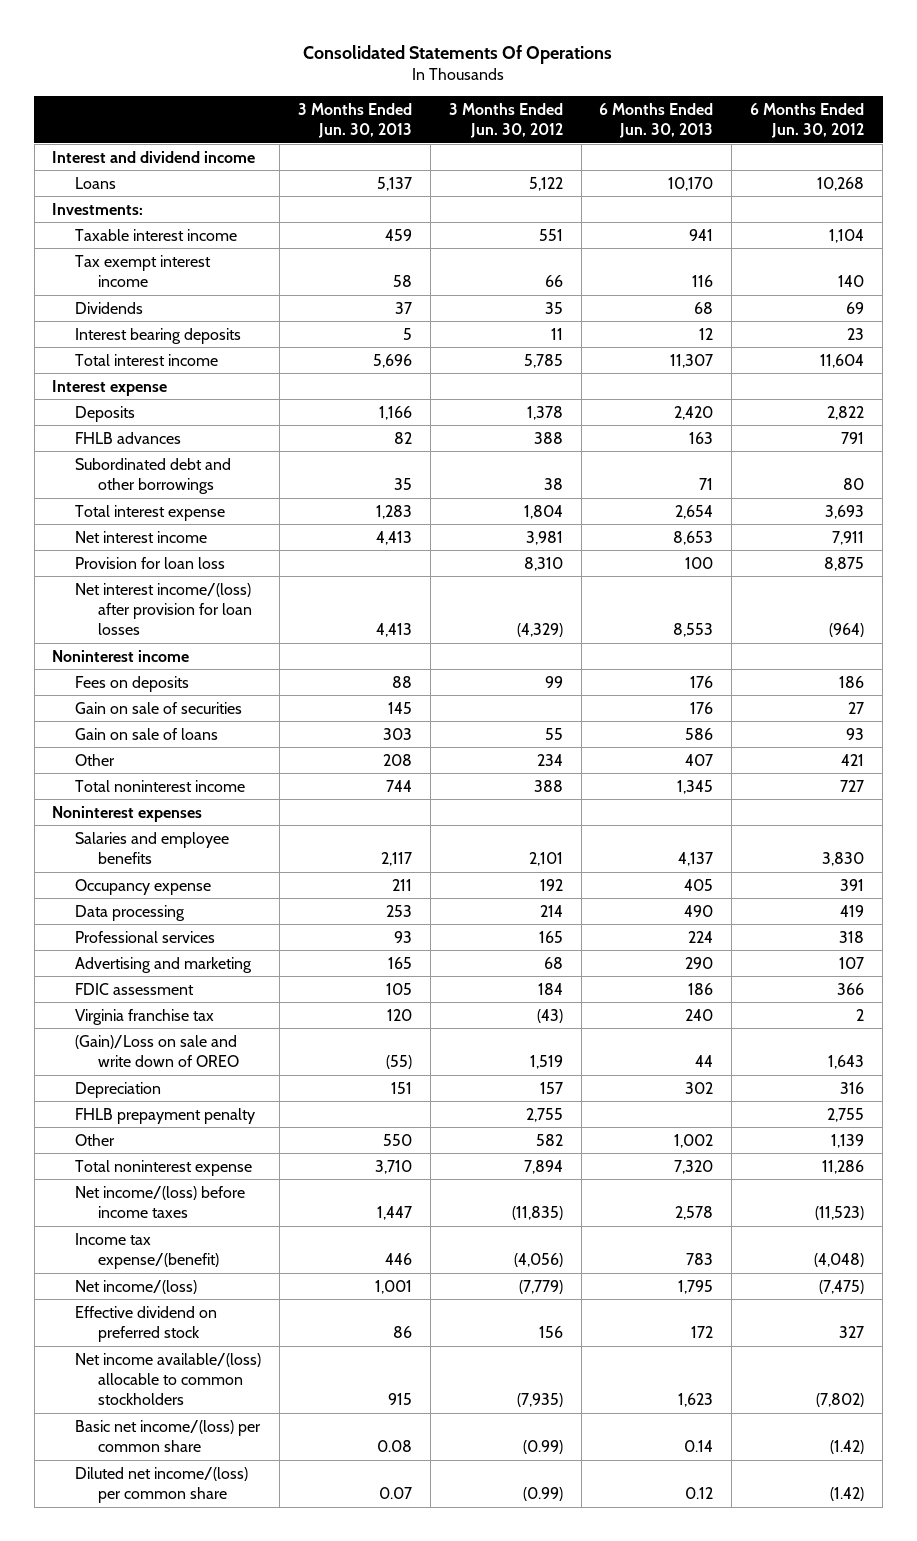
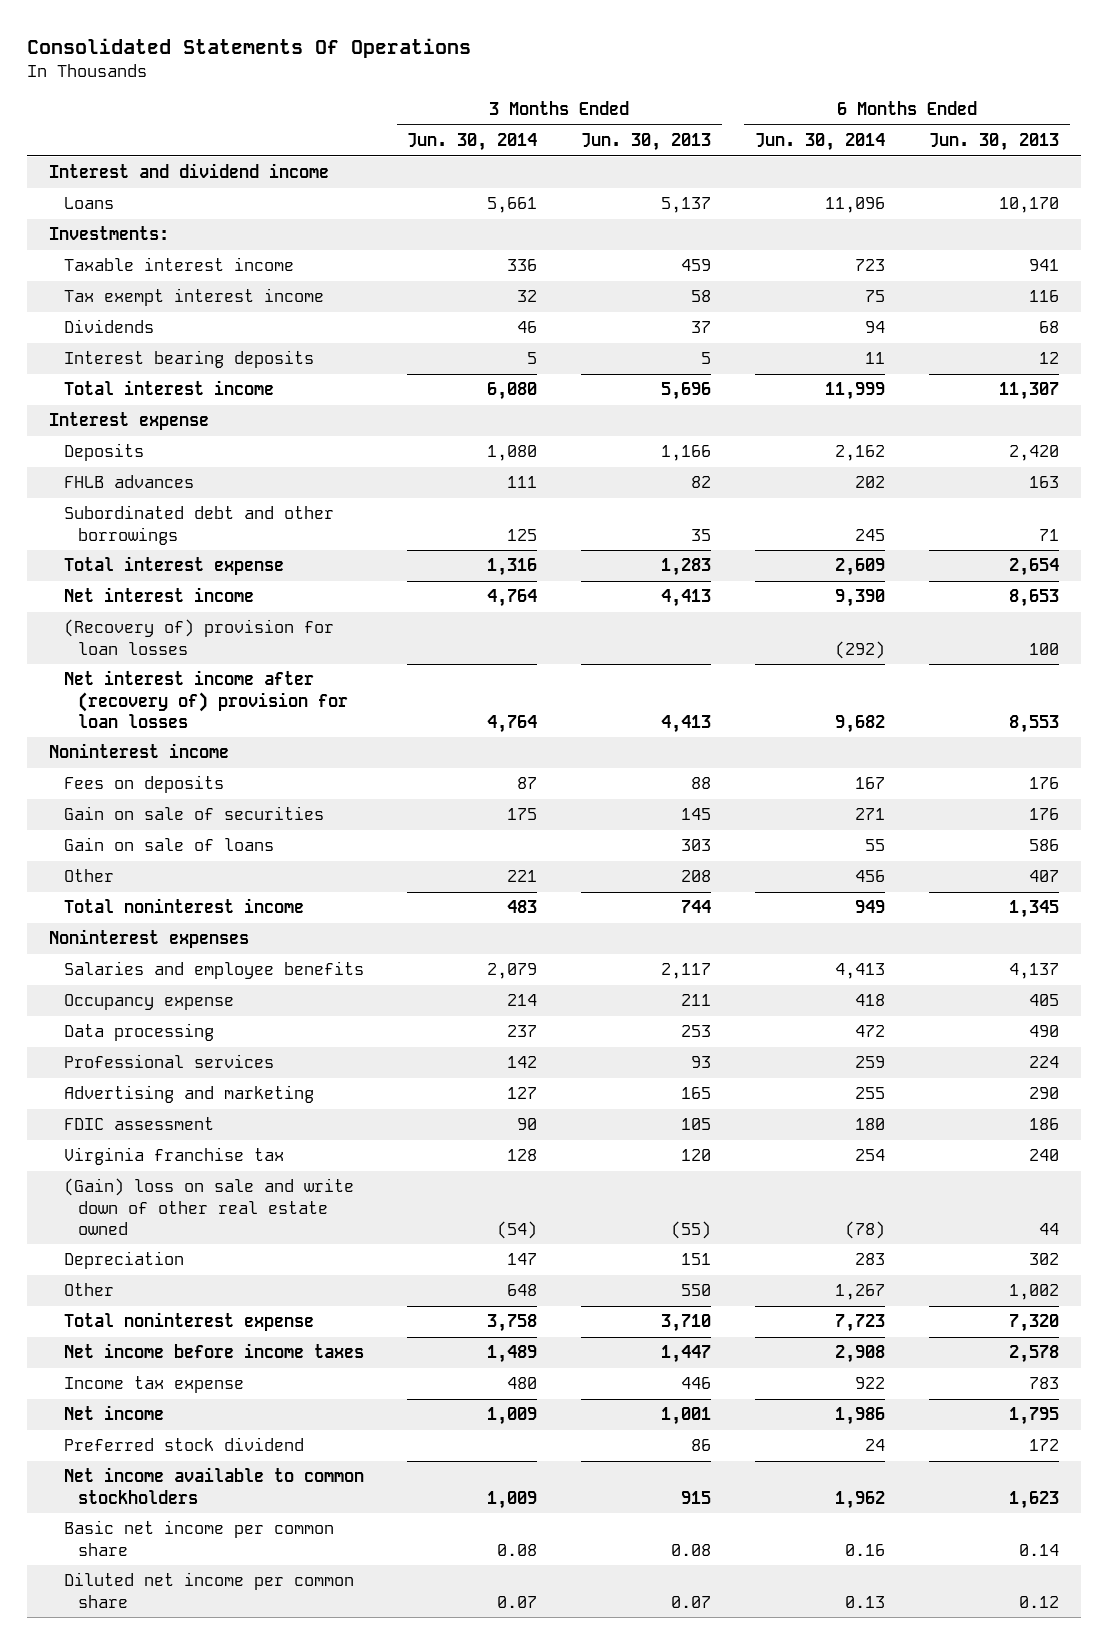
[448,102,563,139] 3 Months Ended Jun. 30, 2012 -> none
[750,102,865,139] 6 Months Ended Jun. 30, 2012 -> none
none -> [407,133,538,152] Jun. 30, 2014
none -> [755,133,886,152] Jun. 30, 2014
[75,556,226,569] Provision for loan loss -> [63,619,334,655] (Recovery of) provision for loan losses
[75,582,253,636] Net interest income/(loss) after provision for loan losses -> [63,670,349,728] Net interest income after (recovery of) provision for loan losses
[75,1034,240,1068] (Gain)/Loss on sale and write down of OREO -> [63,1178,354,1235] (Gain) loss on sale and write down of other real estate owned
[75,1107,256,1124] FHLB prepayment penalty -> none
[75,1185,246,1219] Net income/(loss) before income taxes -> [63,1343,364,1359] Net income before income taxes
[75,1232,220,1270] Income tax expense/(benefit) -> [63,1376,244,1394] Income tax expense
[75,1279,198,1294] Net income/(loss) -> [63,1405,164,1421] Net income
[75,1305,218,1343] Effective dividend on preferred stock -> [63,1437,304,1452] Preferred stock dividend
[75,1352,262,1406] Net income available/(loss) allocable to common stockholders -> [63,1467,364,1504] Net income available to common stockholders
[75,1419,262,1453] Basic net income/(loss) per common share -> [63,1520,334,1556] Basic net income per common share
[75,1466,249,1504] Diluted net income/(loss) per common share -> [63,1572,354,1608] Diluted net income per common share

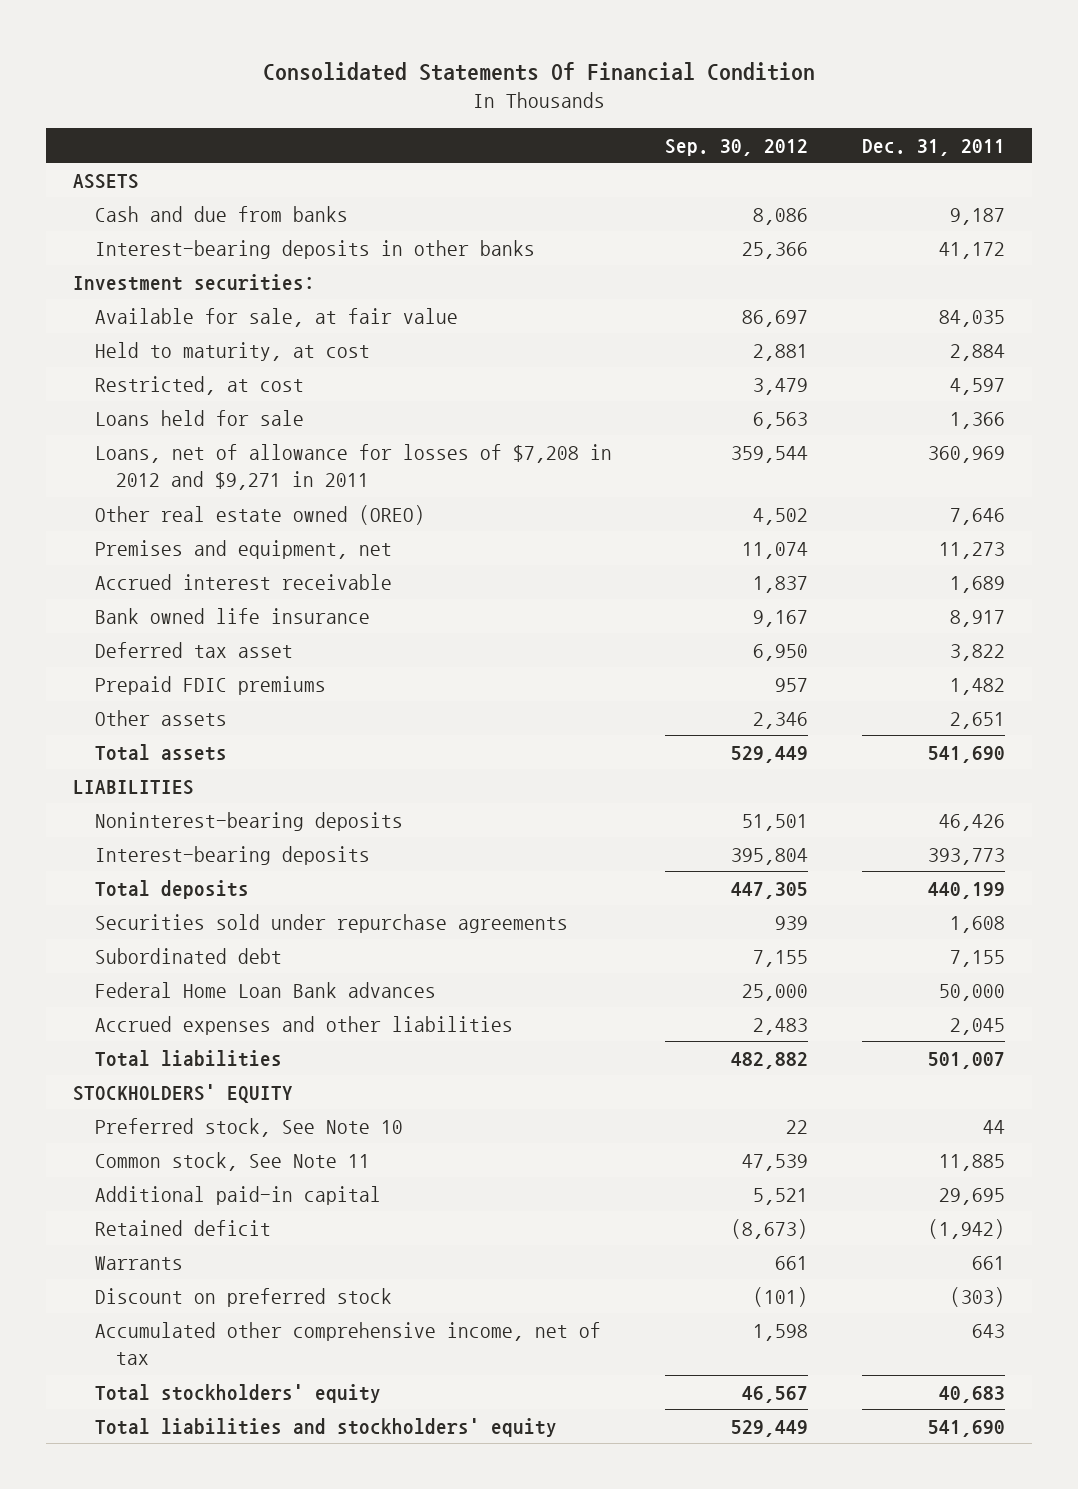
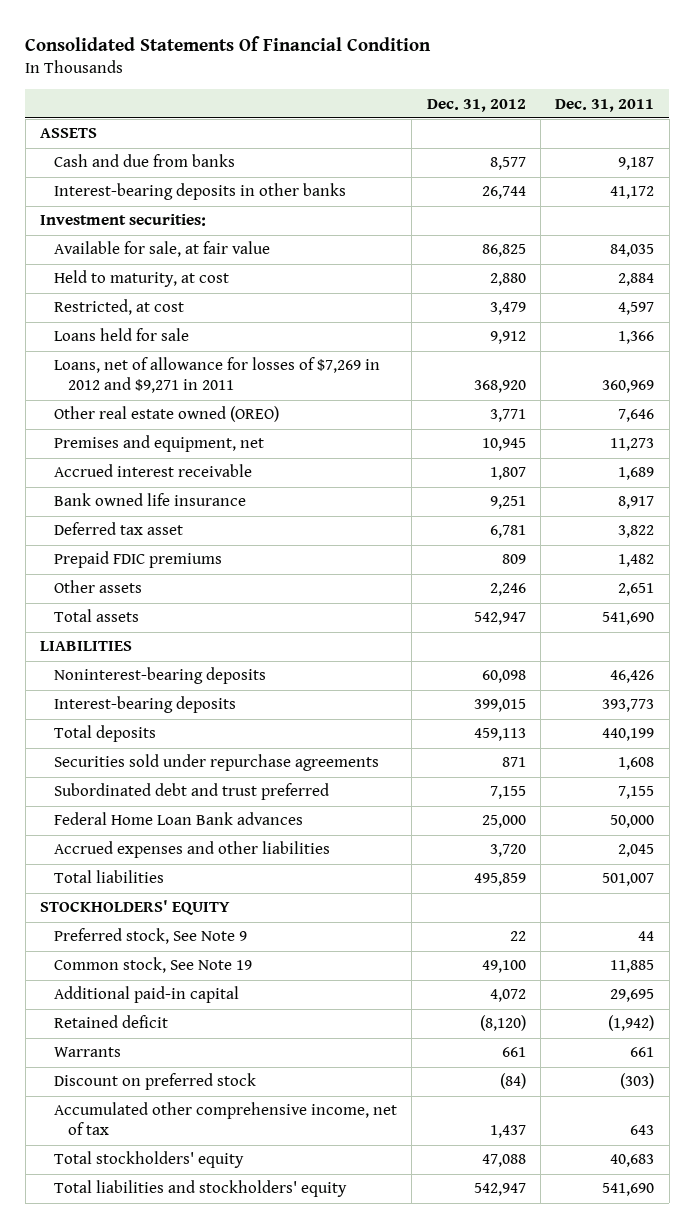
[665,138,809,156] Sep. 30, 2012 -> none
none -> [426,98,526,112] Dec. 31, 2012
[94,443,612,491] Loans, net of allowance for losses of $7,208 in 2012 and $9,271 in 2011 -> [53,357,380,394] Loans, net of allowance for losses of $7,269 in 2012 and $9,271 in 2011
[94,947,282,964] Subordinated debt -> [53,783,329,801] Subordinated debt and trust preferred
[94,1117,403,1137] Preferred stock, See Note 10 -> [53,928,247,945] Preferred stock, See Note 9
[94,1151,370,1171] Common stock, See Note 11 -> [53,957,252,974] Common stock, See Note 19

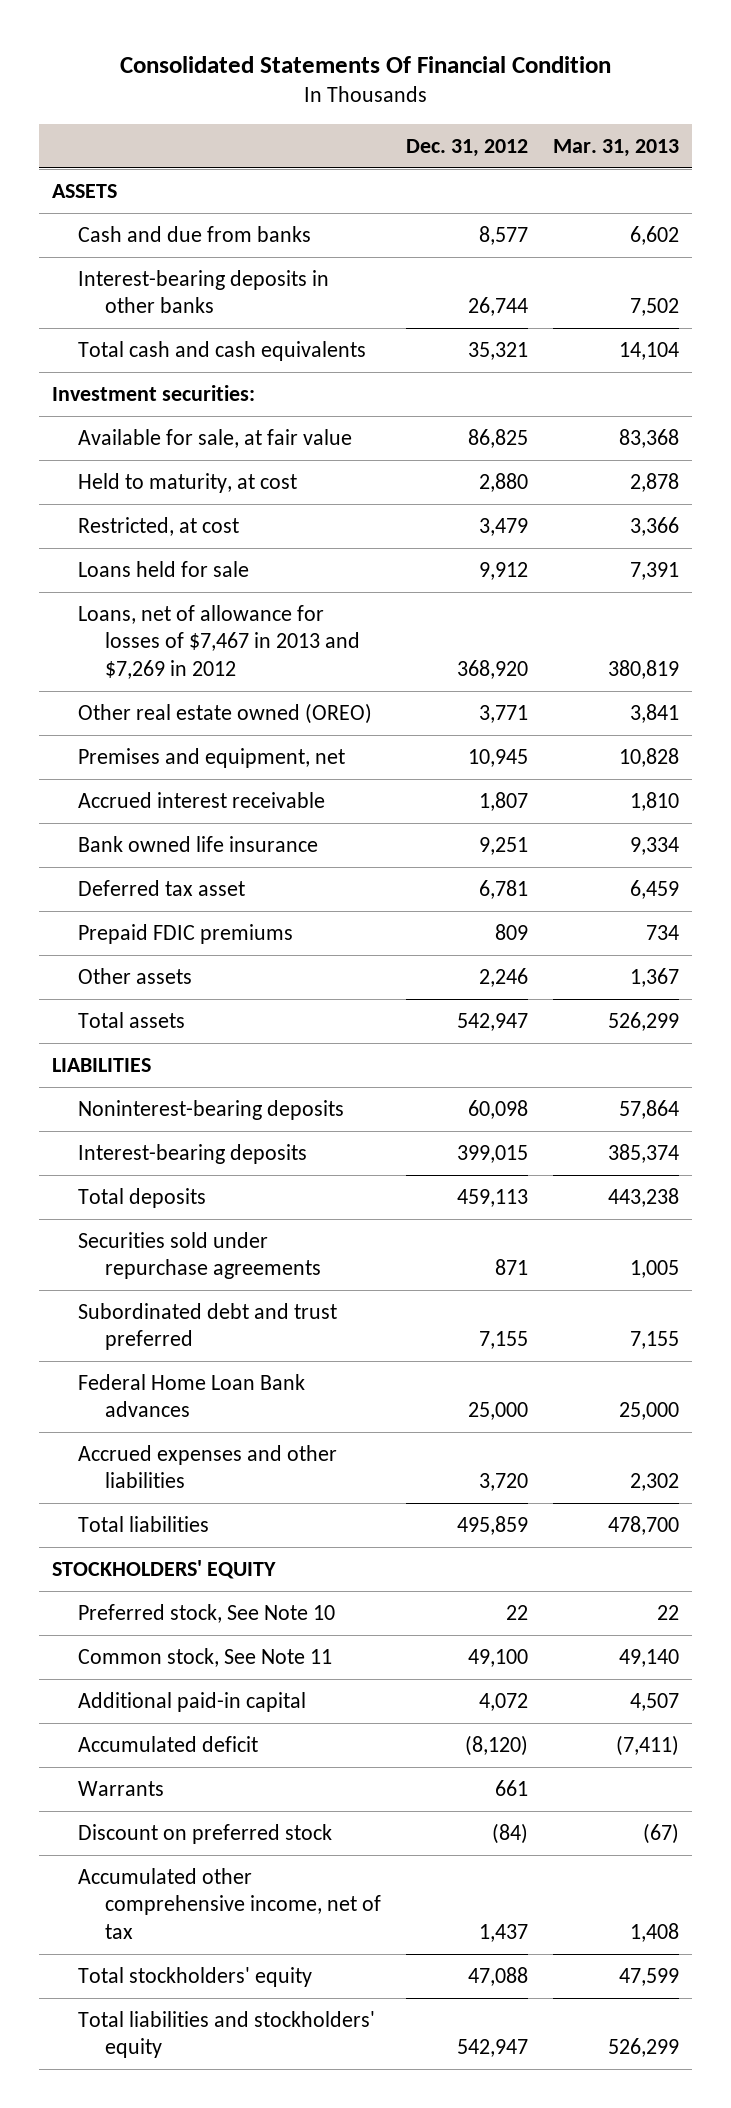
[555,98,655,112] Dec. 31, 2011 -> none
none -> [553,139,680,158] Mar. 31, 2013
none -> [78,340,367,361] Total cash and cash equivalents
[53,357,380,394] Loans, net of allowance for losses of $7,269 in 2012 and $9,271 in 2011 -> [78,604,360,680] Loans, net of allowance for losses of $7,467 in 2013 and $7,269 in 2012
[53,928,247,945] Preferred stock, See Note 9 -> [78,1603,336,1623] Preferred stock, See Note 10
[53,957,252,974] Common stock, See Note 19 -> [78,1647,333,1667] Common stock, See Note 11
[53,1015,168,1029] Retained deficit -> [78,1735,259,1752] Accumulated deficit

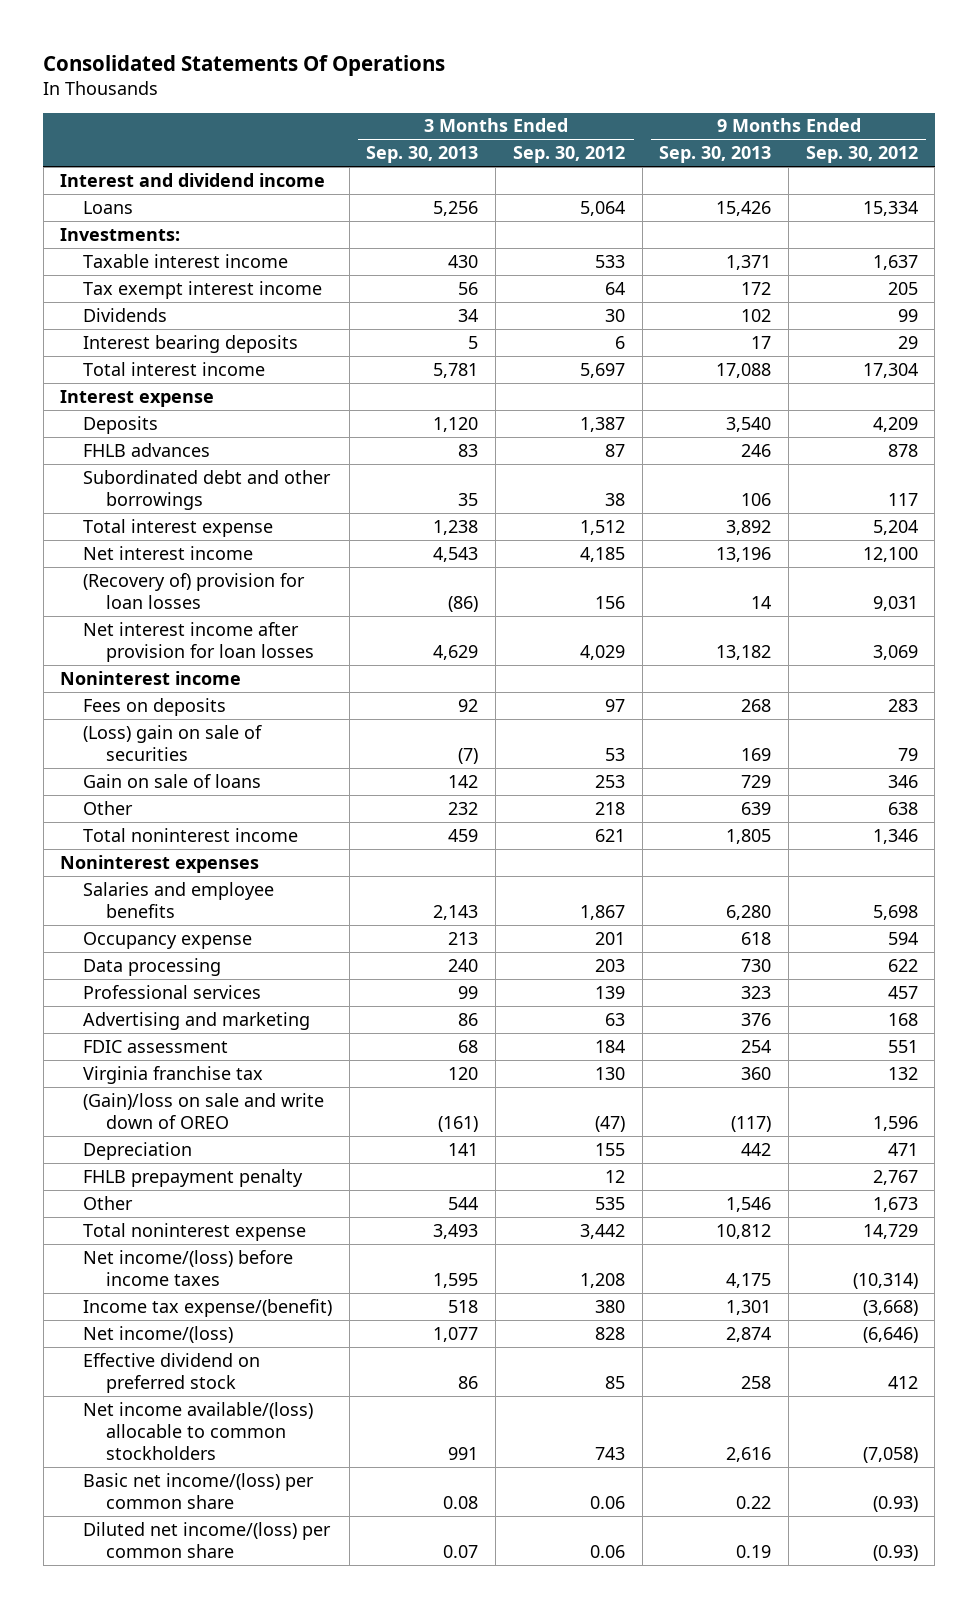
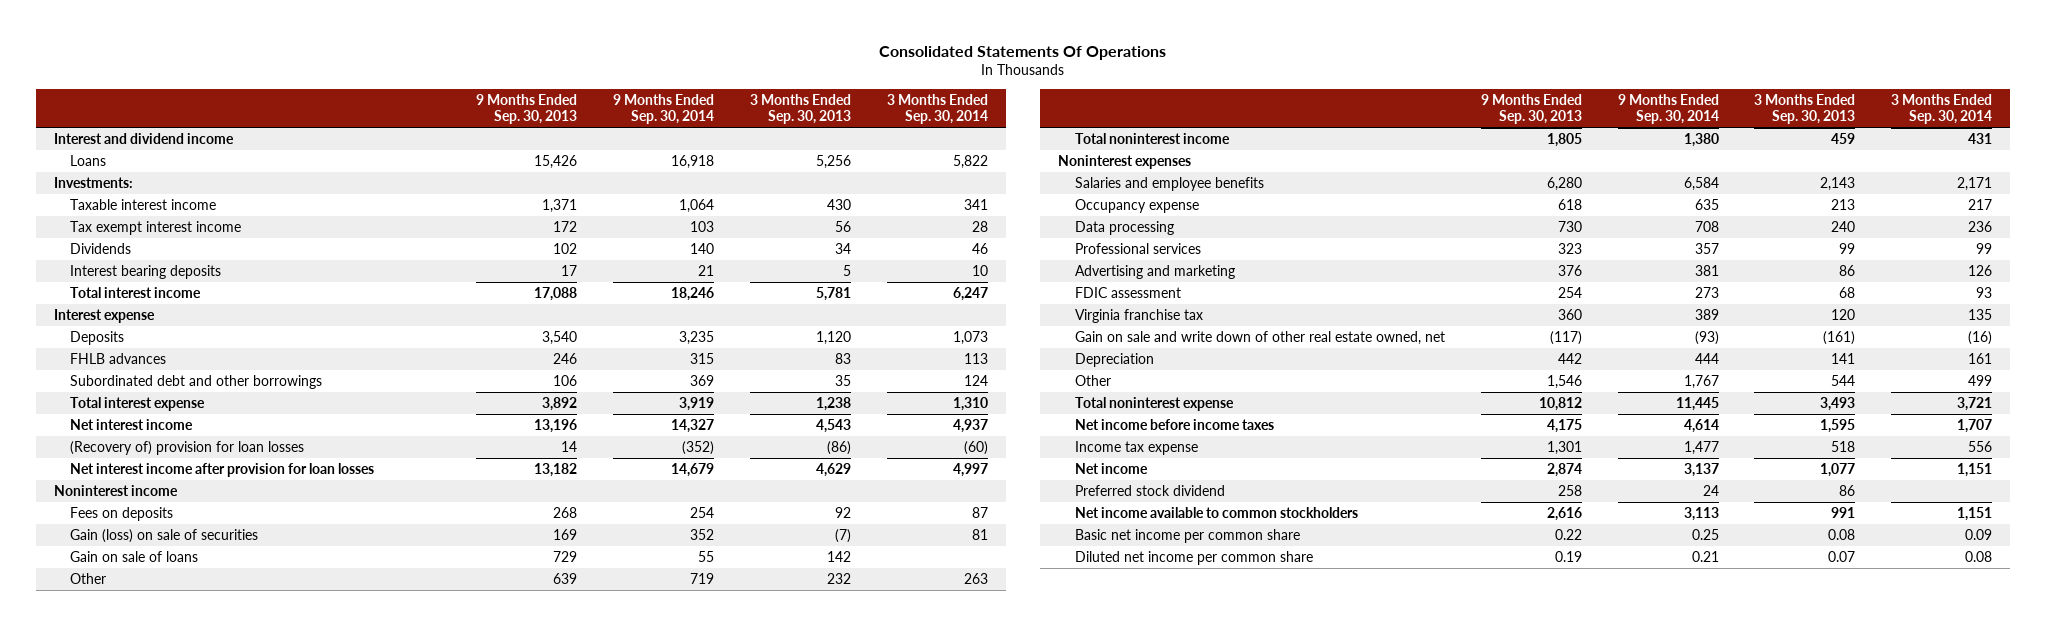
[512,146,625,164] Sep. 30, 2012 -> none
[805,146,918,164] Sep. 30, 2012 -> none
none -> [613,94,715,124] 9 Months Ended Sep. 30, 2014
none -> [886,94,988,124] 3 Months Ended Sep. 30, 2014
[83,724,263,761] (Loss) gain on sale of securities -> [70,528,259,543] Gain (loss) on sale of securities
[83,1092,325,1129] (Gain)/loss on sale and write down of OREO -> [1074,330,1445,345] Gain on sale and write down of other real estate owned, net
[83,1168,304,1187] FHLB prepayment penalty -> none
[83,1249,294,1286] Net income/(loss) before income taxes -> [1074,418,1274,430] Net income before income taxes
[83,1298,333,1317] Income tax expense/(benefit) -> [1074,440,1198,455] Income tax expense
[83,1325,234,1343] Net income/(loss) -> [1074,462,1148,474] Net income
[83,1352,261,1393] Effective dividend on preferred stock -> [1074,484,1225,496] Preferred stock dividend
[83,1401,314,1460] Net income available/(loss) allocable to common stockholders -> [1074,506,1358,518] Net income available to common stockholders
[83,1472,315,1509] Basic net income/(loss) per common share -> [1074,528,1300,543] Basic net income per common share
[83,1521,332,1558] Diluted net income/(loss) per common share -> [1074,550,1313,565] Diluted net income per common share

